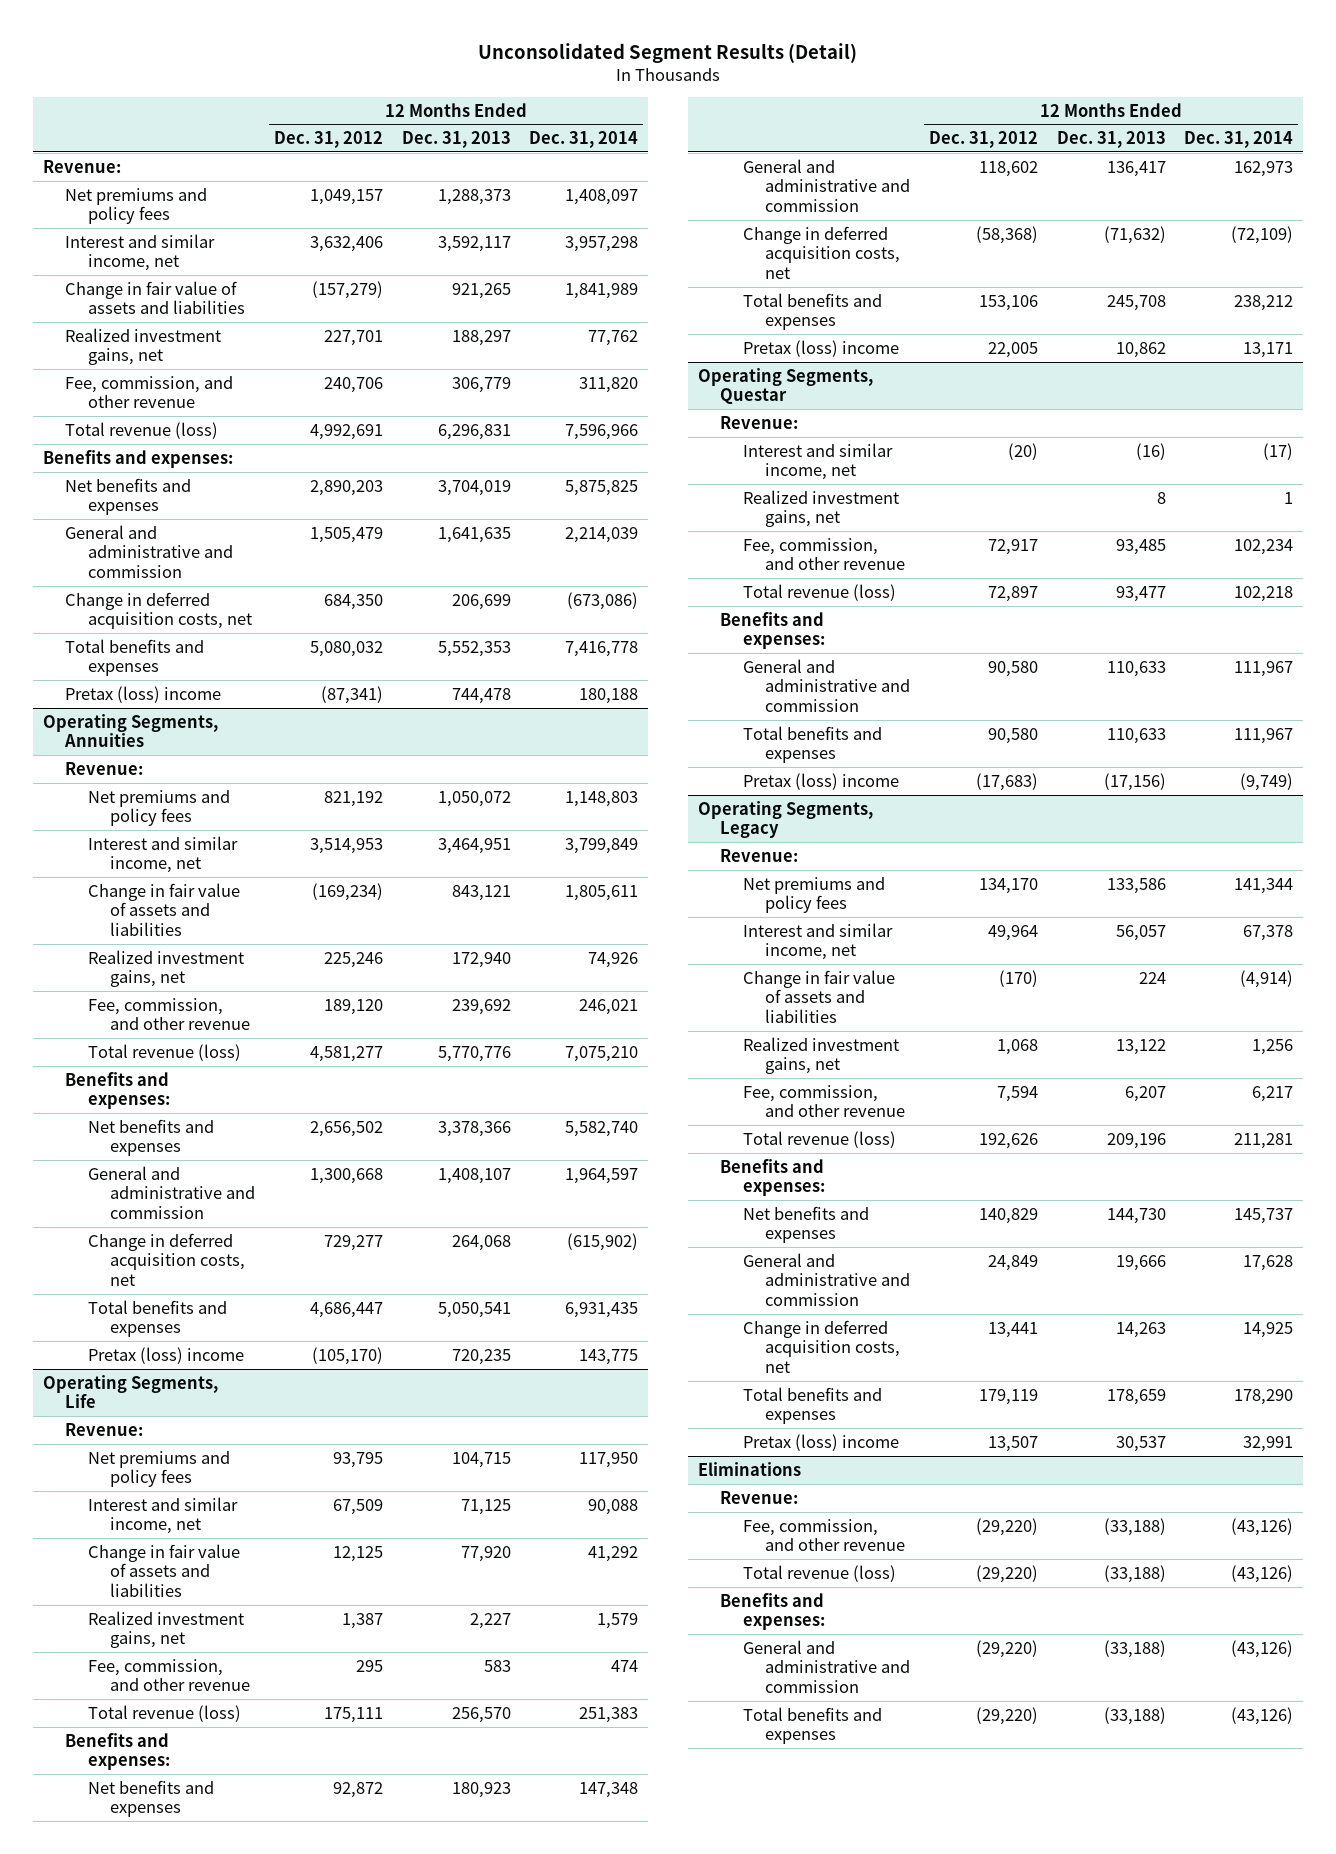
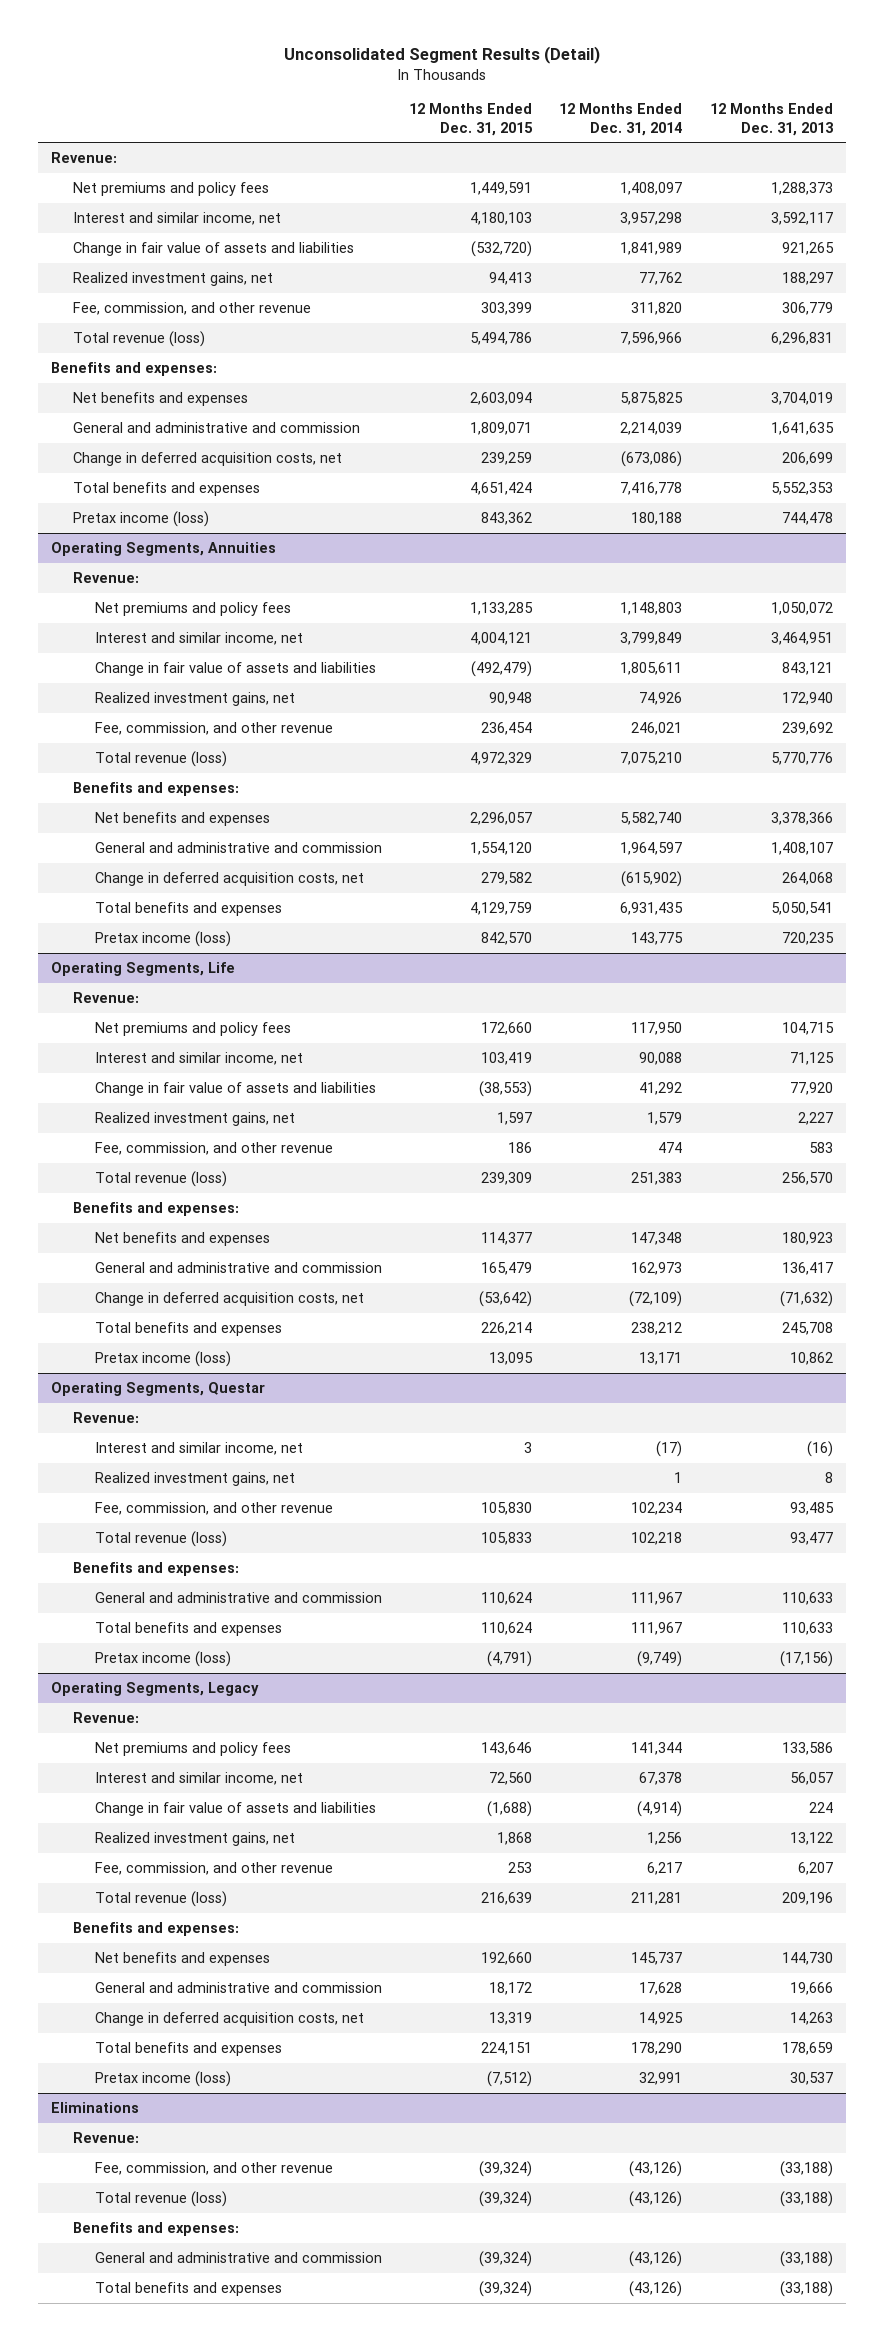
[274,131,384,149] Dec. 31, 2012 -> none
none -> [409,103,534,136] 12 Months Ended Dec. 31, 2015
[65,685,222,703] Pretax (loss) income -> [73,510,210,527] Pretax income (loss)
[87,1346,244,1364] Pretax (loss) income -> [94,930,231,947] Pretax income (loss)
[742,339,899,357] Pretax (loss) income -> [94,1350,231,1367] Pretax income (loss)
[742,772,899,790] Pretax (loss) income -> [94,1650,231,1667] Pretax income (loss)
[742,1433,899,1451] Pretax (loss) income -> [94,2070,231,2087] Pretax income (loss)

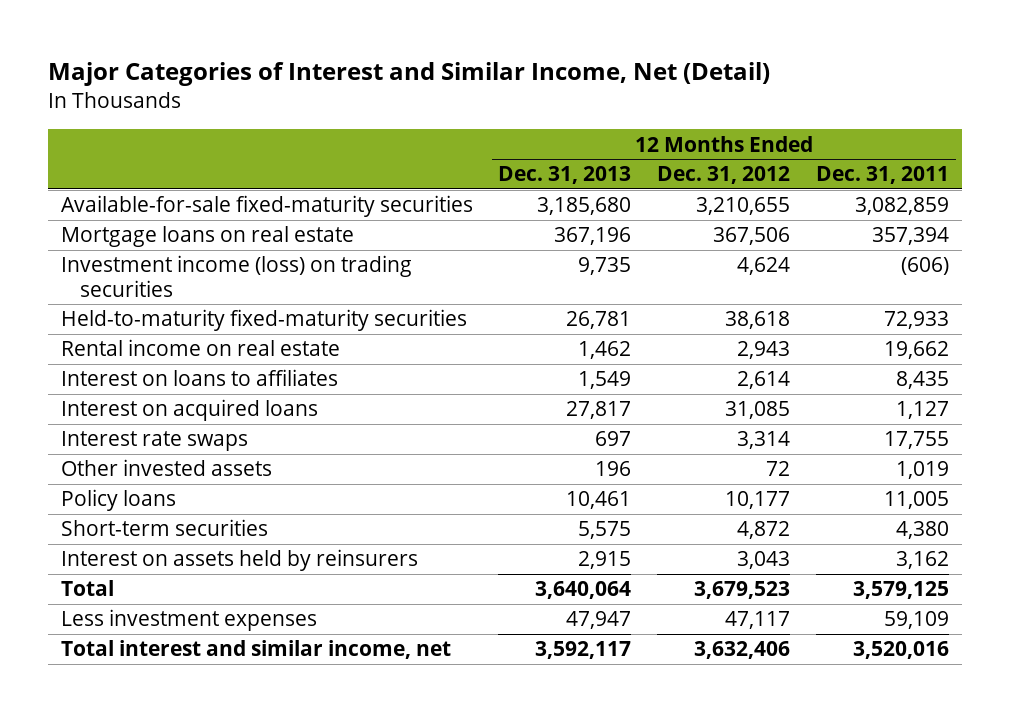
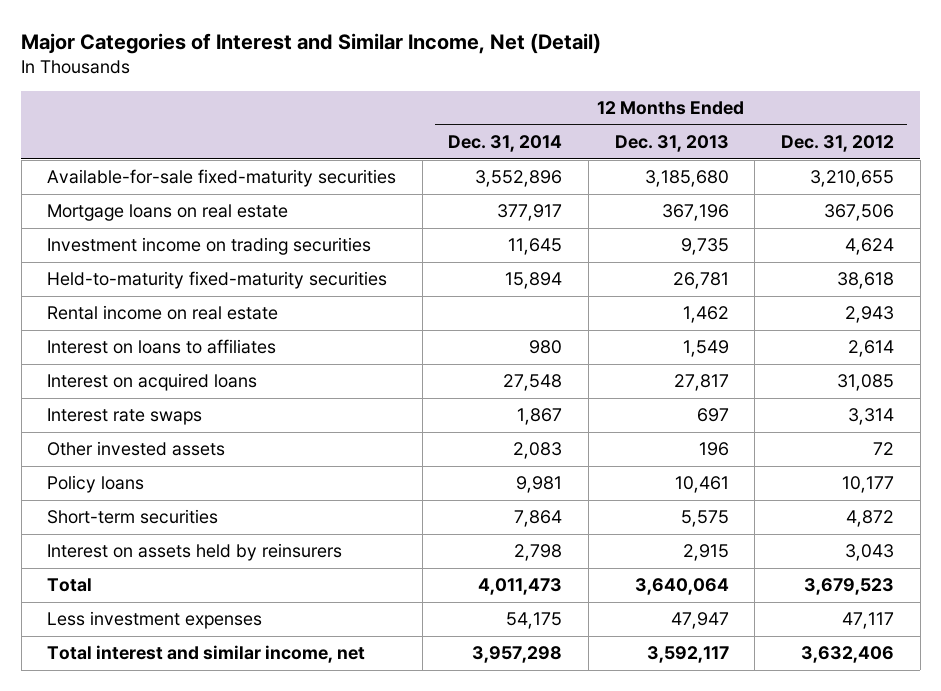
[816,166,950,185] Dec. 31, 2011 -> none
none -> [448,135,563,153] Dec. 31, 2014
[60,255,412,297] Investment income (loss) on trading securities -> [47,237,372,256] Investment income on trading securities

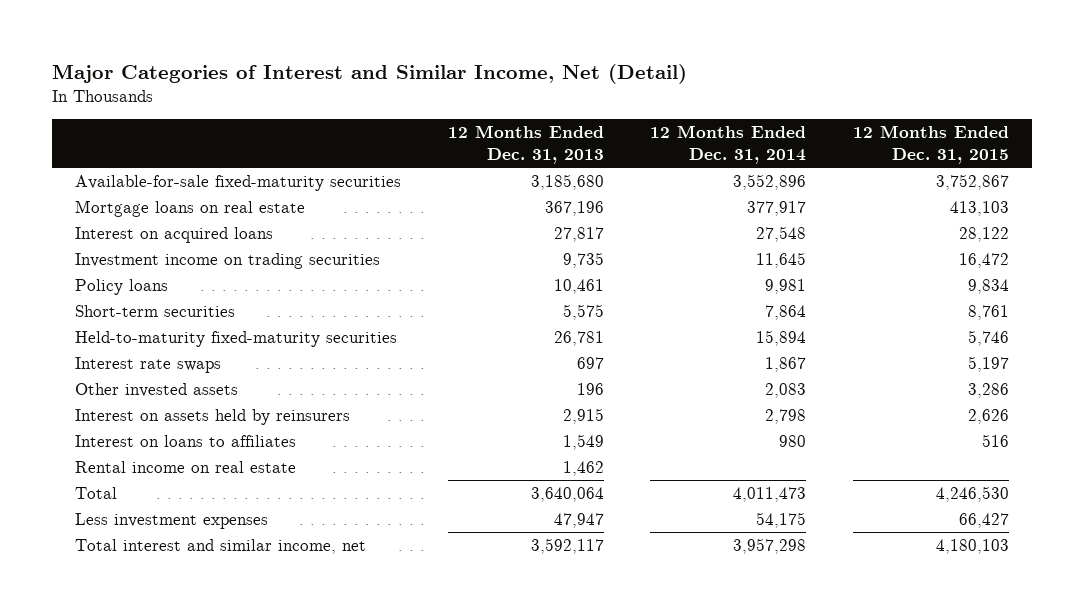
[781,135,895,153] Dec. 31, 2012 -> none
none -> [852,125,1009,165] 12 Months Ended Dec. 31, 2015
[47,373,258,392] Interest on acquired loans -> [75,226,274,243] Interest on acquired loans
[47,475,145,494] Policy loans -> [75,278,169,295] Policy loans
[47,509,219,525] Short-term securities -> [75,304,236,317] Short-term securities
[47,339,277,355] Interest on loans to affiliates -> [75,434,297,447] Interest on loans to affiliates
[47,305,279,321] Rental income on real estate -> [75,460,297,473] Rental income on real estate

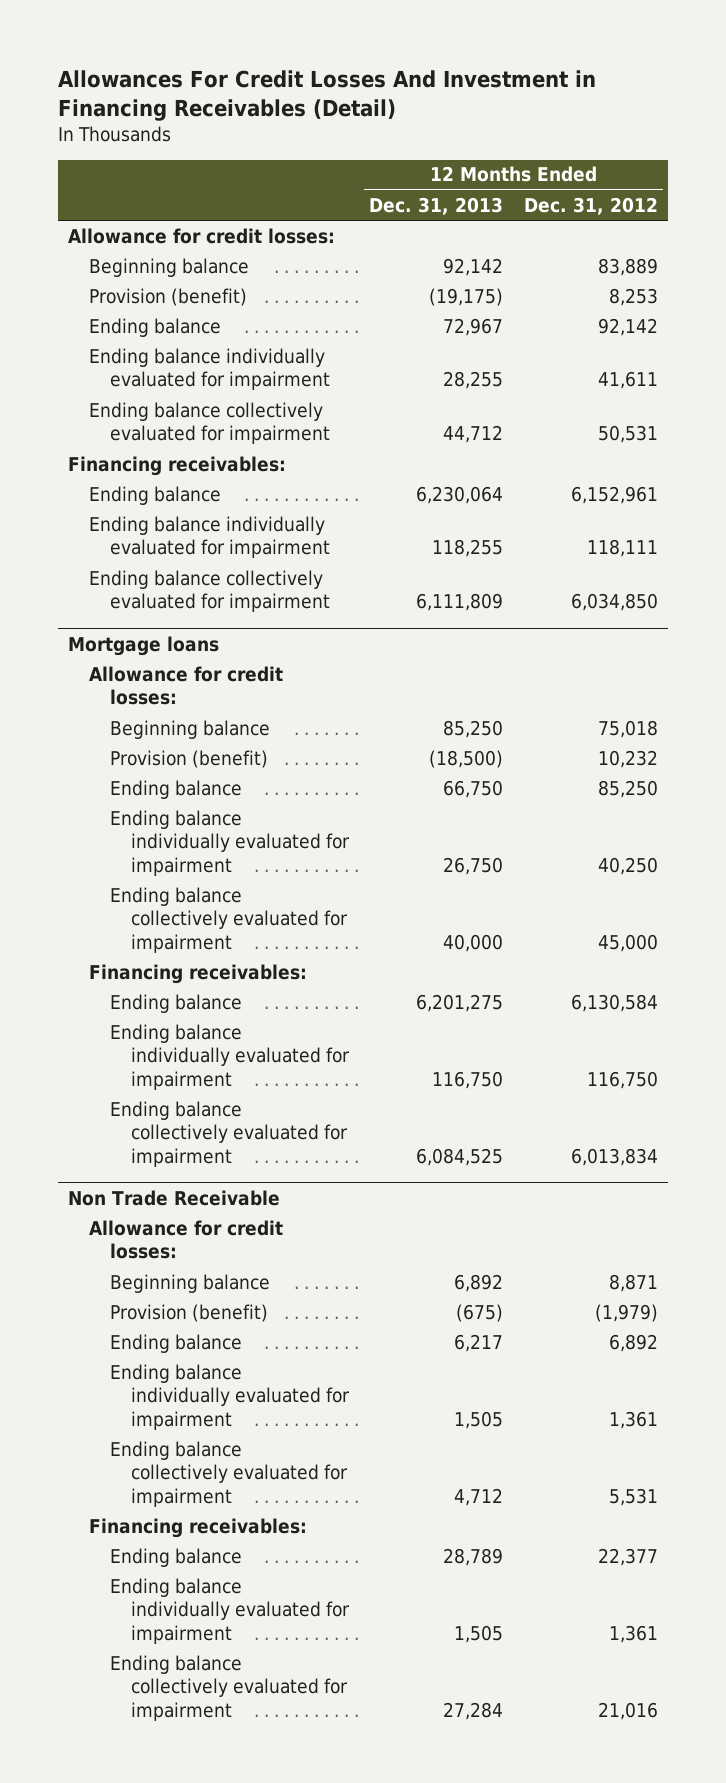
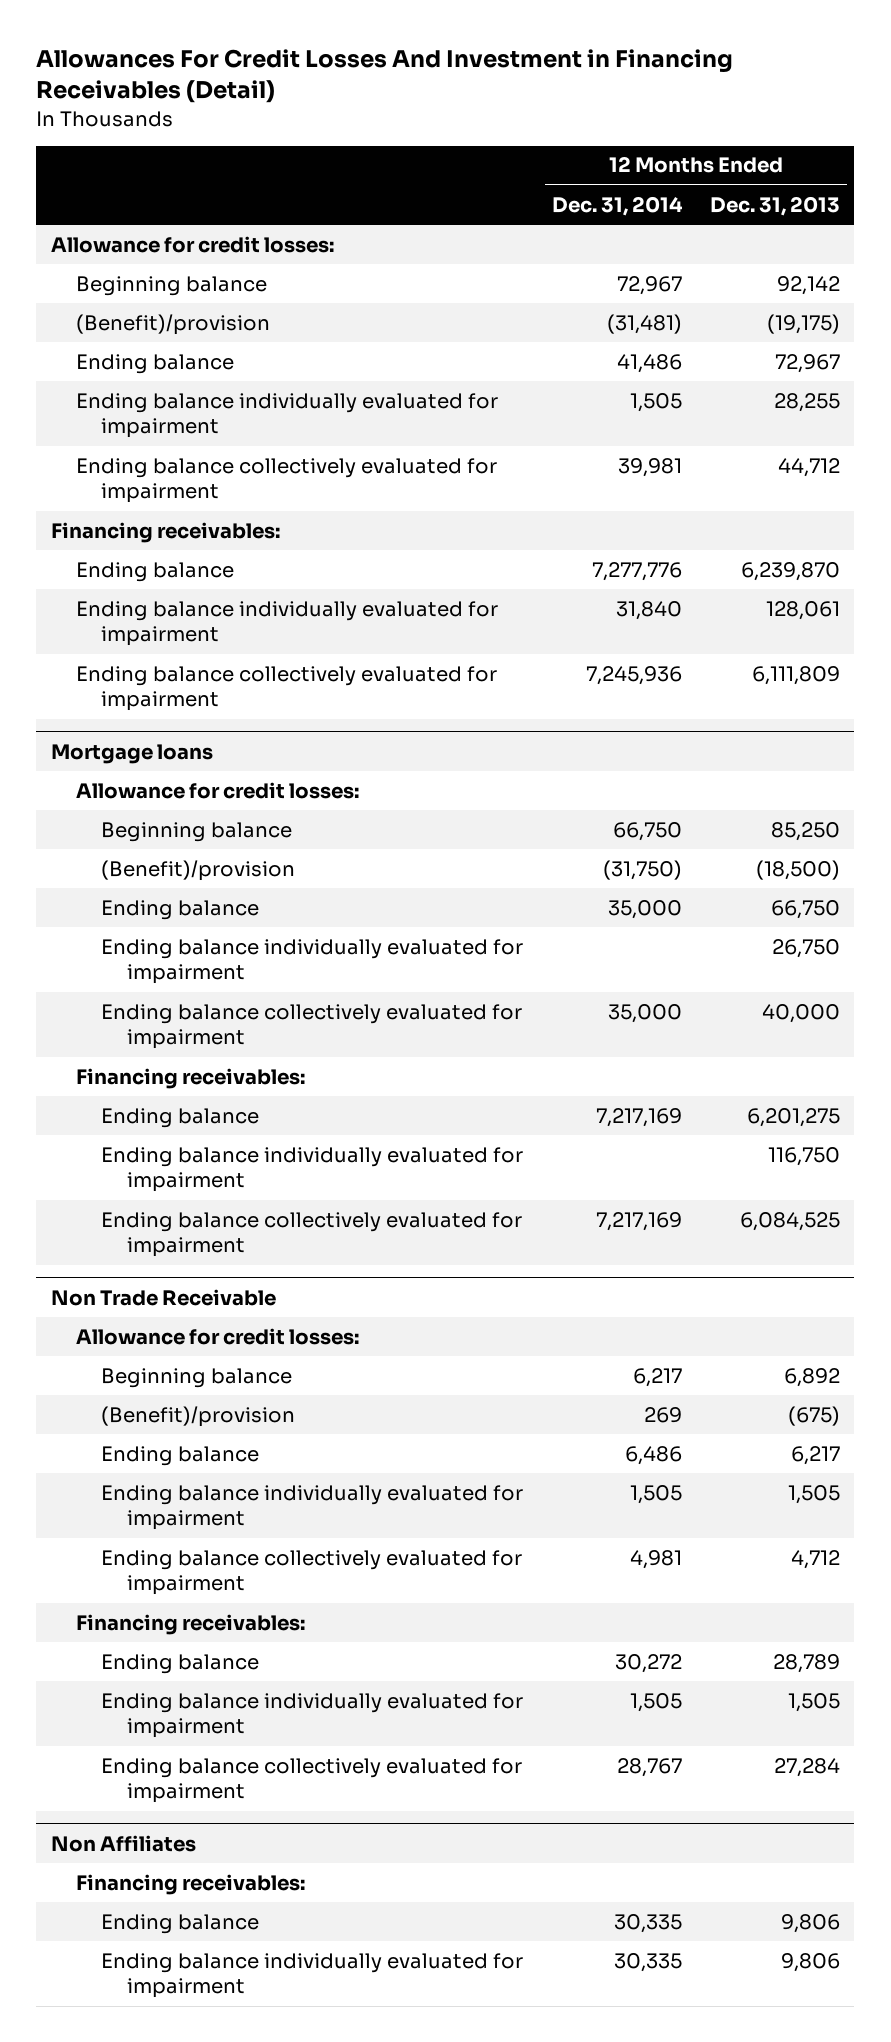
[523,196,658,215] Dec. 31, 2012 -> none
none -> [551,195,683,216] Dec. 31, 2014
[88,287,247,306] Provision (benefit) -> [75,313,270,335] (Benefit)/provision
[416,485,504,504] 6,230,064 -> [741,561,841,581] 6,239,870
[432,539,504,558] 118,255 -> [766,600,841,620] 128,061
[109,749,268,768] Provision (benefit) -> [101,859,296,881] (Benefit)/provision
[109,1303,268,1322] Provision (benefit) -> [101,1405,296,1427] (Benefit)/provision
none -> [50,1834,196,1852] Non Affiliates
none -> [75,1873,305,1895] Financing receivables:
none -> [101,1913,260,1934] Ending balance
none -> [101,1952,524,1999] Ending balance individually evaluated for impairment

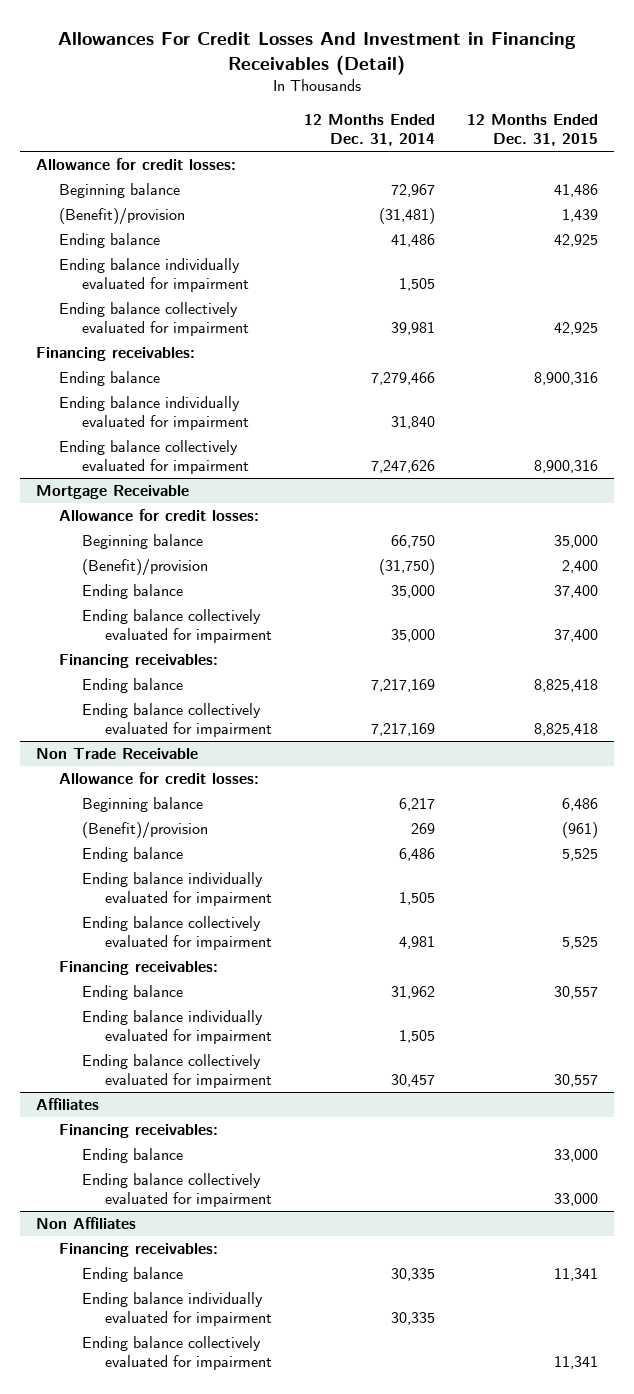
[710,195,841,216] Dec. 31, 2013 -> none
none -> [467,114,599,147] 12 Months Ended Dec. 31, 2015
[591,561,682,581] 7,277,776 -> [370,372,435,386] 7,279,466
[50,743,213,764] Mortgage loans -> none
[585,665,682,685] 7,245,936 -> [370,460,435,474] 7,247,626
none -> [36,485,190,500] Mortgage Receivable
[101,938,524,985] Ending balance individually evaluated for impairment -> none
[101,1146,524,1193] Ending balance individually evaluated for impairment -> none
[614,1653,682,1673] 30,272 -> [390,986,435,1000] 31,962
[616,1757,682,1777] 28,767 -> [390,1074,435,1088] 30,457
none -> [36,1098,100,1111] Affiliates
none -> [59,1124,219,1139] Financing receivables:
none -> [81,1148,183,1164] Ending balance
none -> [81,1173,272,1208] Ending balance collectively evaluated for impairment
none -> [81,1336,272,1371] Ending balance collectively evaluated for impairment

